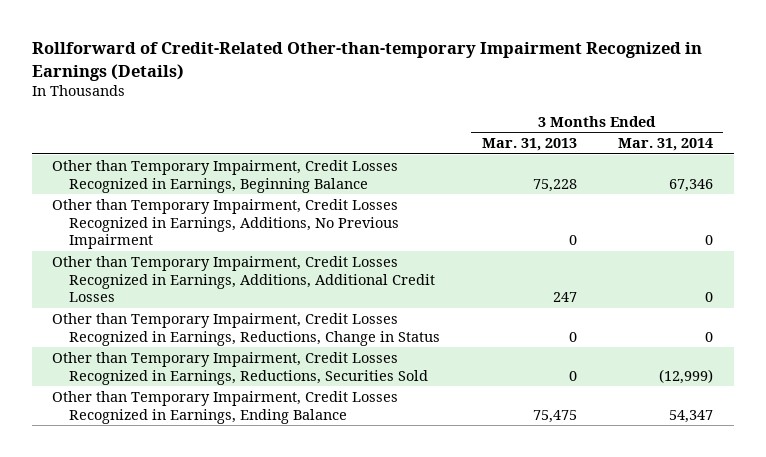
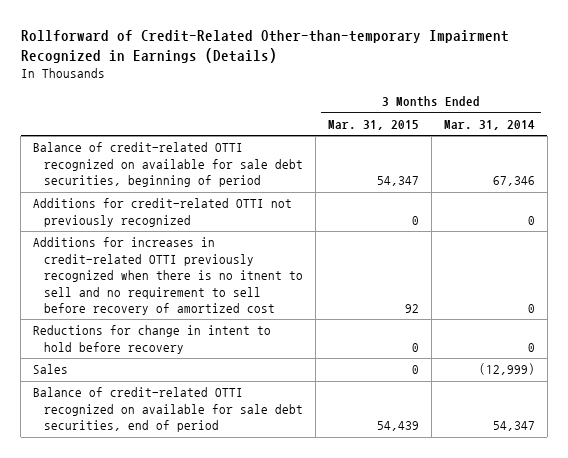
[481,138,577,152] Mar. 31, 2013 -> none
none -> [327,119,419,130] Mar. 31, 2015
[52,159,399,193] Other than Temporary Impairment, Credit Losses Recognized in Earnings, Beginning Balance -> [33,142,303,188] Balance of credit-related OTTI recognized on available for sale debt securities, beginning of period
[52,198,400,250] Other than Temporary Impairment, Credit Losses Recognized in Earnings, Additions, No Previous Impairment -> [33,198,293,227] Additions for credit-related OTTI not previously recognized
[52,255,436,303] Other than Temporary Impairment, Credit Losses Recognized in Earnings, Additions, Additional Credit Losses -> [33,237,303,316] Additions for increases in credit-related OTTI previously recognized when there is no itnent to sell and no requirement to sell before recovery of amortized cost
[52,312,441,346] Other than Temporary Impairment, Credit Losses Recognized in Earnings, Reductions, Change in Status -> [33,325,272,354] Reductions for change in intent to hold before recovery
[52,351,429,385] Other than Temporary Impairment, Credit Losses Recognized in Earnings, Reductions, Securities Sold -> [33,364,69,375] Sales
[52,390,399,424] Other than Temporary Impairment, Credit Losses Recognized in Earnings, Ending Balance -> [33,387,303,433] Balance of credit-related OTTI recognized on available for sale debt securities, end of period

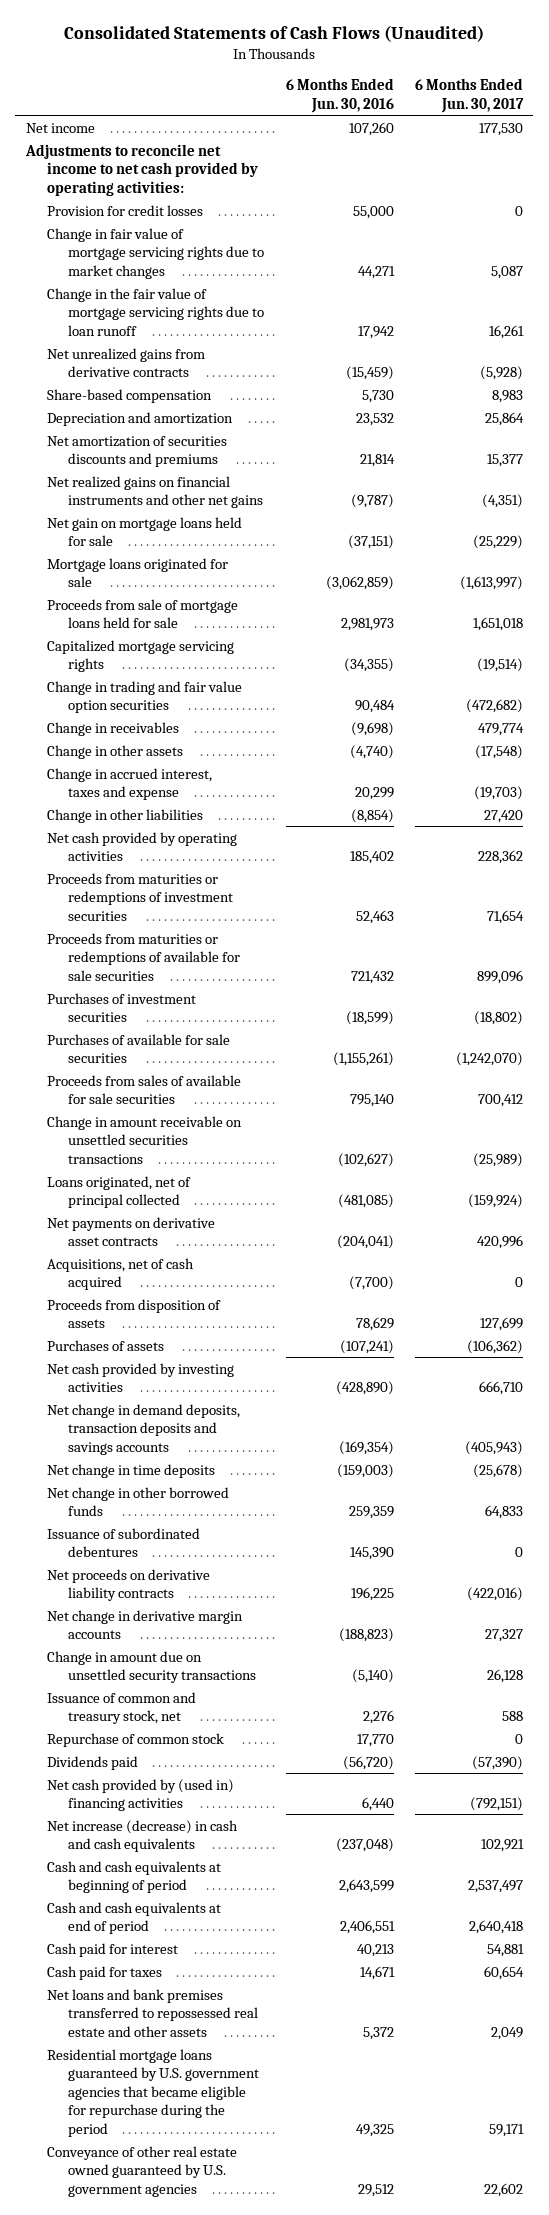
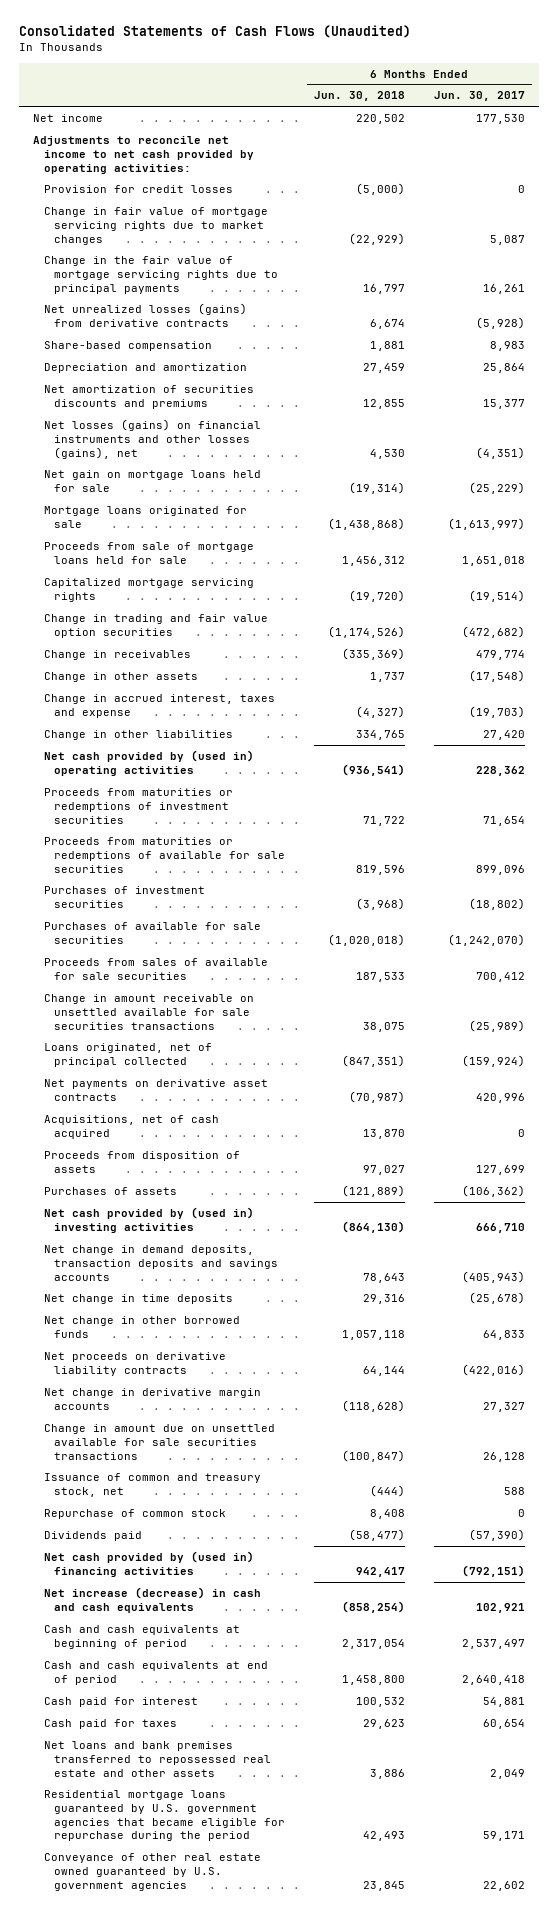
[285,78,394,113] 6 Months Ended Jun. 30, 2016 -> none
none -> [314,91,406,102] Jun. 30, 2018
[47,287,265,336] Change in the fair value of mortgage servicing rights due to loan runoff -> [43,255,279,294] Change in the fair value of mortgage servicing rights due to principal payments
[47,347,206,378] Net unrealized gains from derivative contracts -> [43,302,247,327] Net unrealized losses (gains) from derivative contracts
[47,475,264,509] Net realized gains on financial instruments and other net gains -> [43,418,261,459] Net losses (gains) on financial instruments and other losses (gains), net
[47,831,238,862] Net cash provided by operating activities -> [43,749,254,776] Net cash provided by (used in) operating activities
[47,1115,243,1164] Change in amount receivable on unsettled securities transactions -> [43,993,254,1030] Change in amount receivable on unsettled available for sale securities transactions
[47,1362,235,1393] Net cash provided by investing activities -> [43,1206,254,1233] Net cash provided by (used in) investing activities
[47,1527,201,1558] Issuance of subordinated debentures -> none
[47,1650,257,1684] Change in amount due on unsettled security transactions -> [43,1423,275,1460] Change in amount due on unsettled available for sale securities transactions

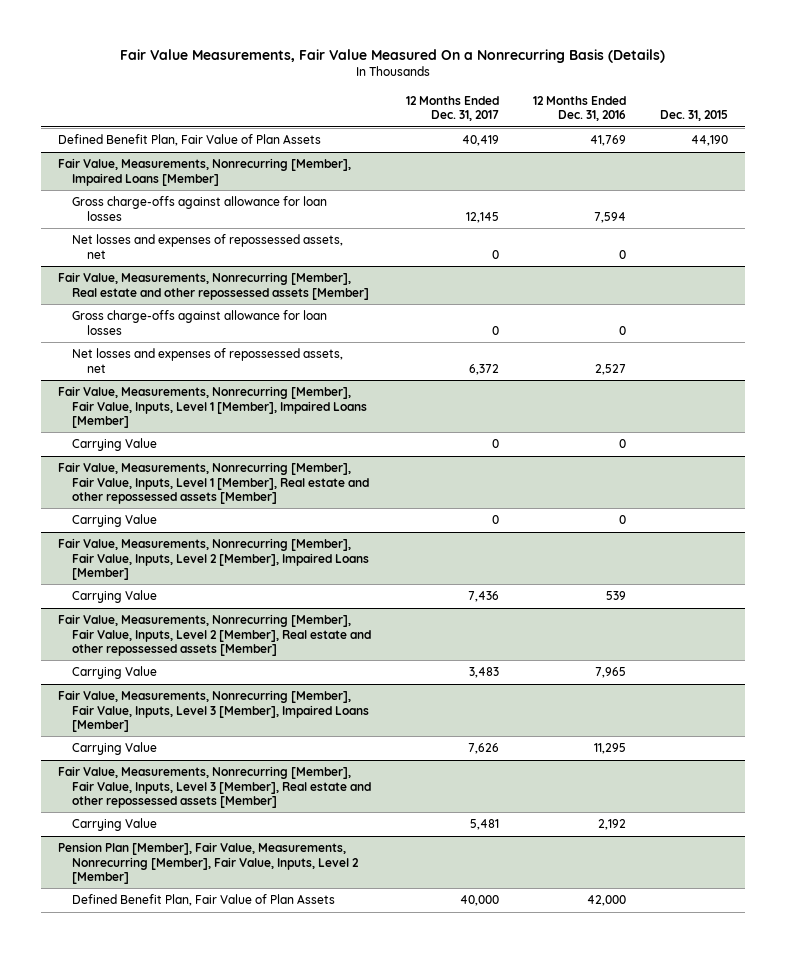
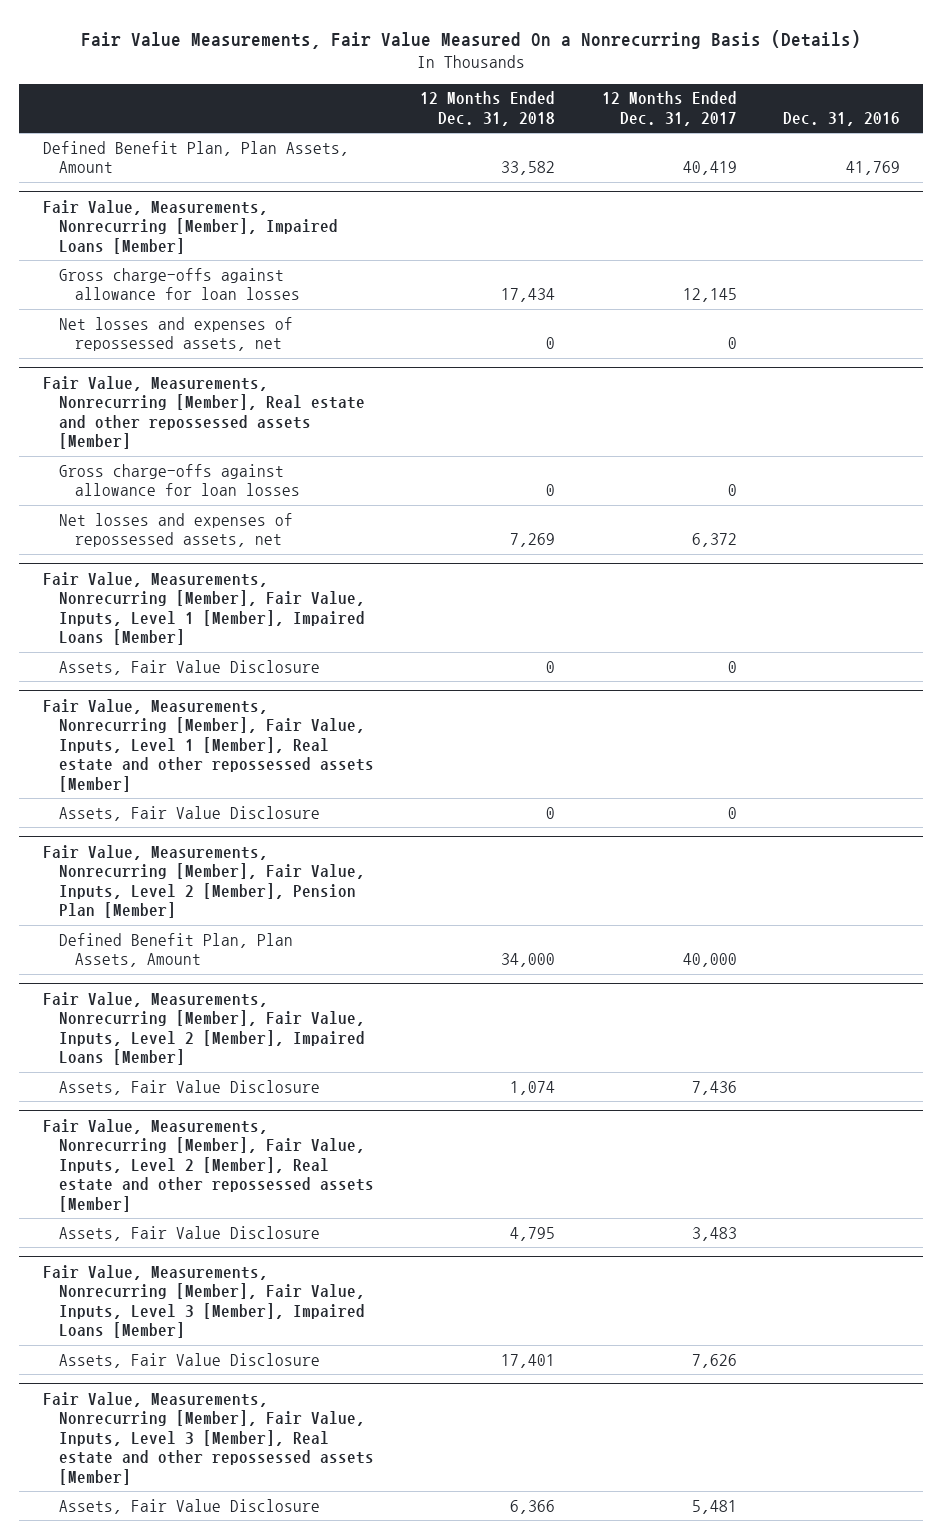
[532,95,626,122] 12 Months Ended Dec. 31, 2016 -> none
[659,110,728,122] Dec. 31, 2015 -> none
none -> [420,91,556,127] 12 Months Ended Dec. 31, 2018
none -> [782,112,900,127] Dec. 31, 2016
[57,134,321,147] Defined Benefit Plan, Fair Value of Plan Assets -> [42,140,349,174] Defined Benefit Plan, Plan Assets, Amount
[72,438,158,452] Carrying Value -> none
none -> [58,659,320,675] Assets, Fair Value Disclosure
[72,514,158,528] Carrying Value -> none
none -> [58,805,320,821] Assets, Fair Value Disclosure
none -> [42,844,365,919] Fair Value, Measurements, Nonrecurring [Member], Fair Value, Inputs, Level 2 [Member], Pension Plan [Member]
none -> [58,932,293,968] Defined Benefit Plan, Plan Assets, Amount
[72,590,158,604] Carrying Value -> [58,1079,320,1095] Assets, Fair Value Disclosure
[72,666,158,680] Carrying Value -> [58,1225,320,1241] Assets, Fair Value Disclosure
[72,742,158,756] Carrying Value -> [58,1352,320,1368] Assets, Fair Value Disclosure
[57,842,360,884] Pension Plan [Member], Fair Value, Measurements, Nonrecurring [Member], Fair Value, Inputs, Level 2 [Member] -> none
[72,894,336,907] Defined Benefit Plan, Fair Value of Plan Assets -> none
[72,818,158,832] Carrying Value -> [58,1498,320,1514] Assets, Fair Value Disclosure

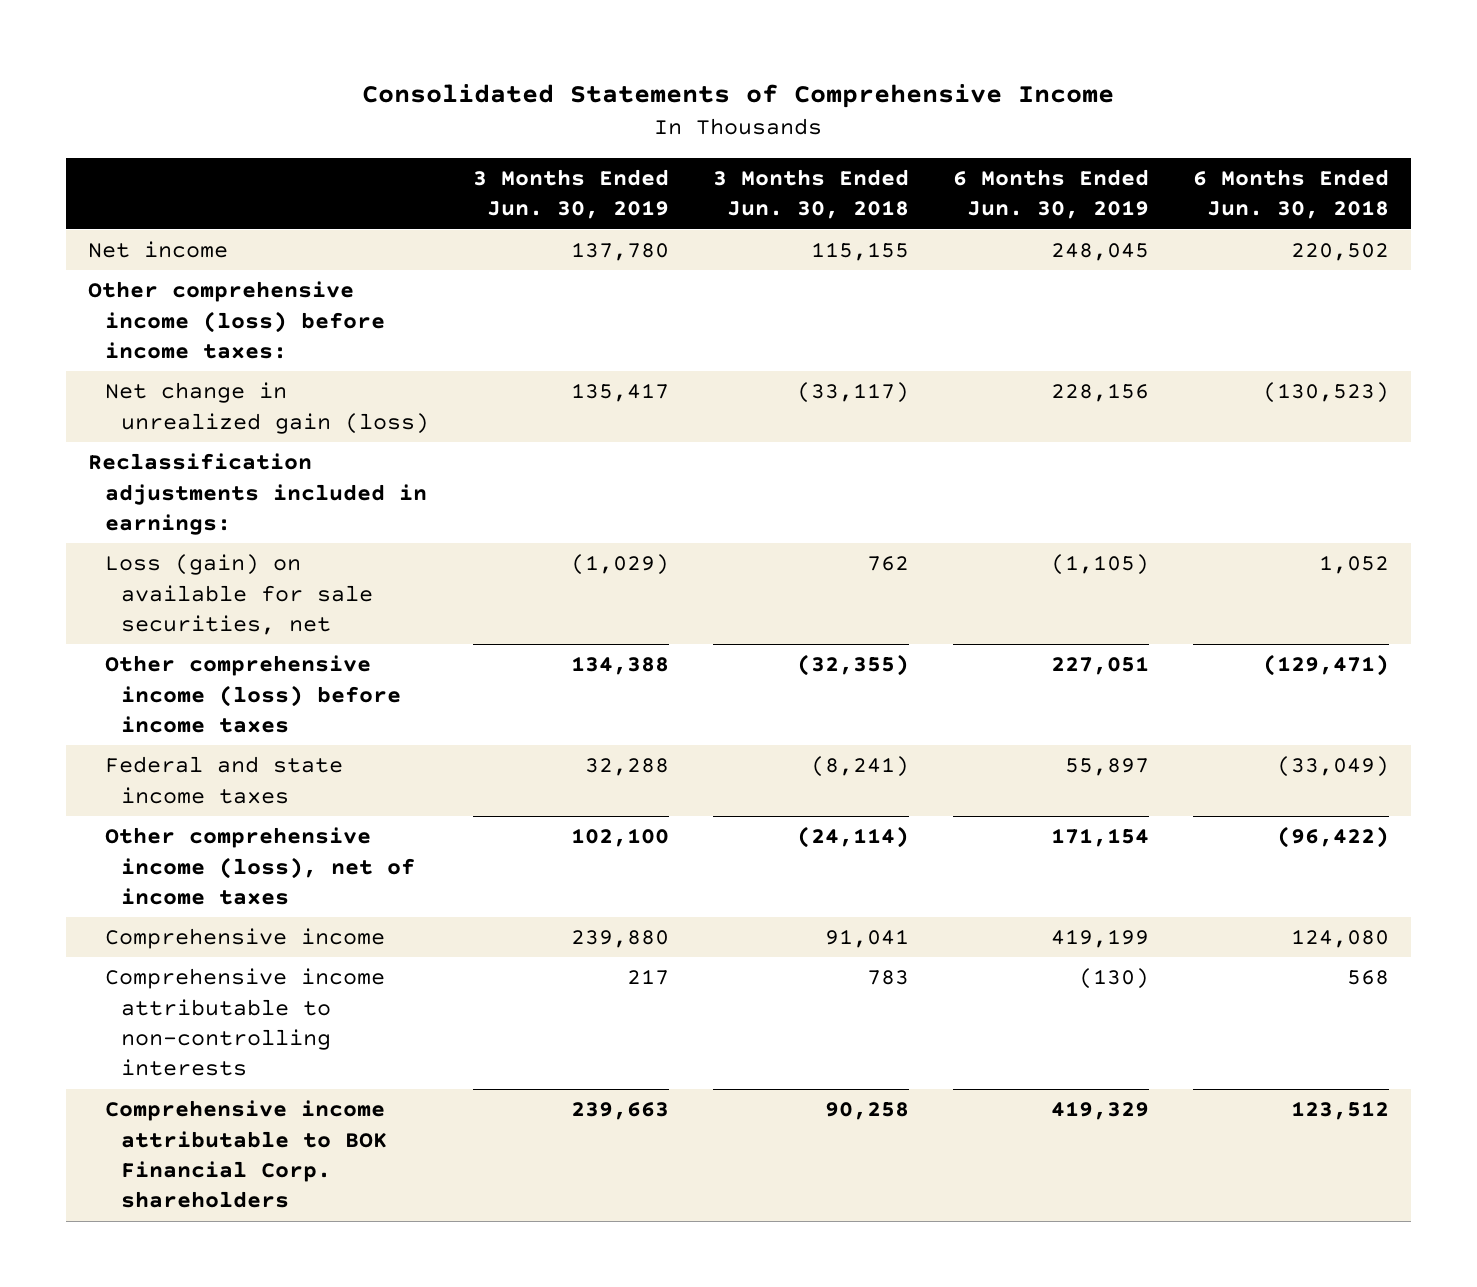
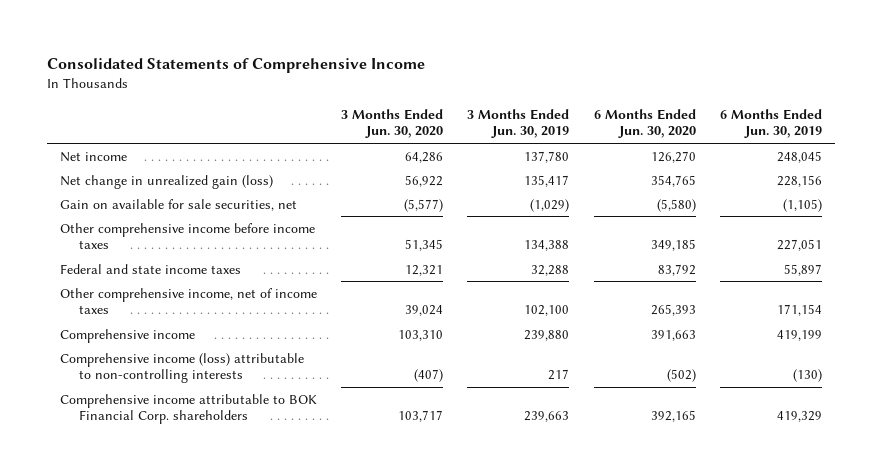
[713,168,910,220] 3 Months Ended Jun. 30, 2018 -> none
[1192,168,1389,220] 6 Months Ended Jun. 30, 2018 -> none
none -> [341,109,444,139] 3 Months Ended Jun. 30, 2020
none -> [593,109,696,139] 6 Months Ended Jun. 30, 2020
[87,281,385,359] Other comprehensive income (loss) before income taxes: -> none
[87,453,427,535] Reclassification adjustments included in earnings: -> none
[104,554,374,635] Loss (gain) on available for sale securities, net -> [59,198,297,211] Gain on available for sale securities, net
[104,655,402,733] Other comprehensive income (loss) before income taxes -> [59,222,315,250] Other comprehensive income before income taxes
[104,827,416,905] Other comprehensive income (loss), net of income taxes -> [59,287,317,315] Other comprehensive income, net of income taxes
[104,968,385,1077] Comprehensive income attributable to non-controlling interests -> [59,352,304,384] Comprehensive income (loss) attributable to non-controlling interests

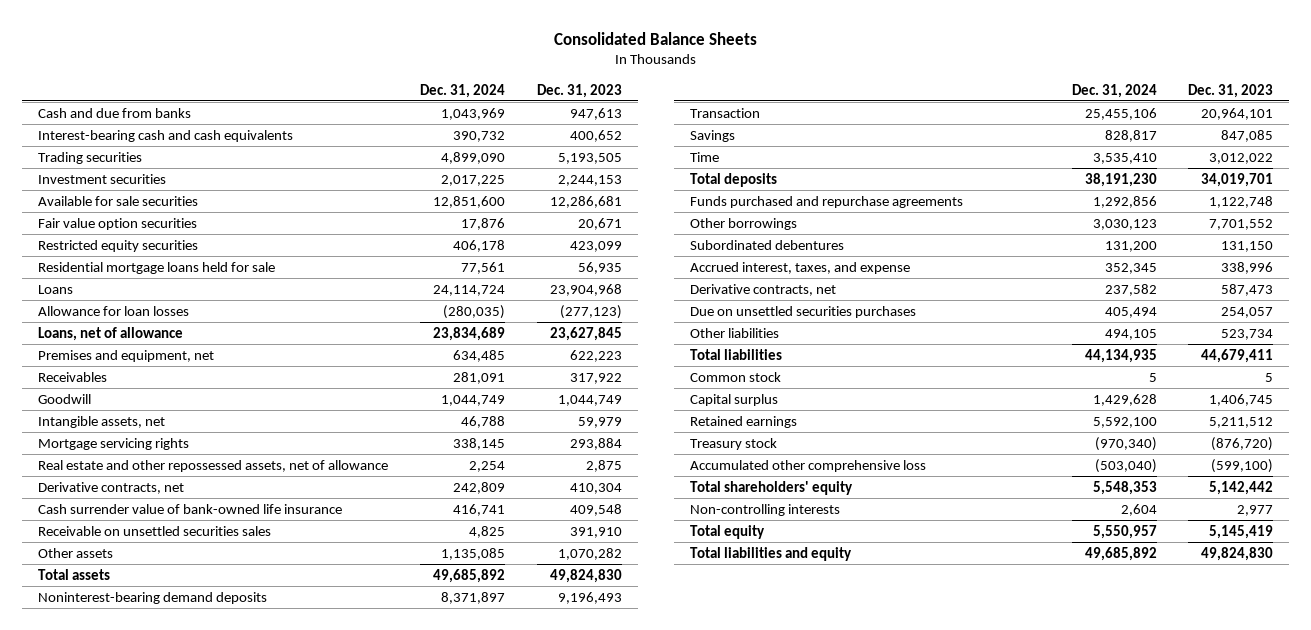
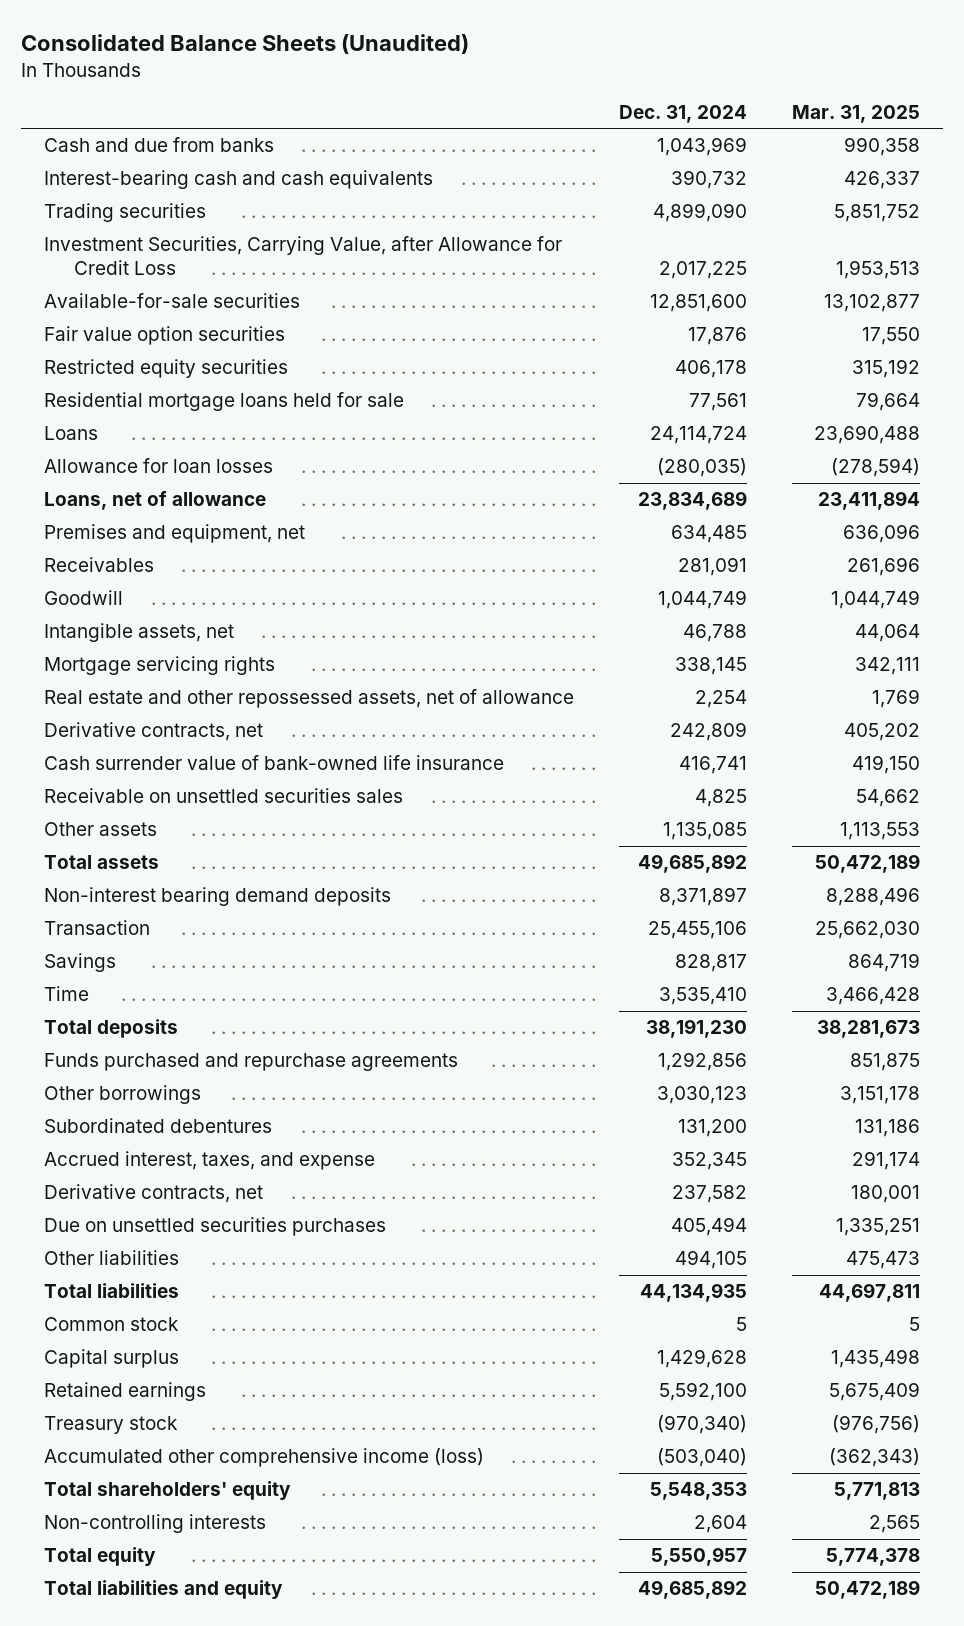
[553,31,757,45] Consolidated Balance Sheets -> [20,33,469,54] Consolidated Balance Sheets (Unaudited)
[536,83,622,98] Dec. 31, 2023 -> none
none -> [792,105,921,124] Mar. 31, 2025
[38,173,167,184] Investment securities -> [43,236,562,276] Investment Securities, Carrying Value, after Allowance for Credit Loss
[38,195,199,206] Available for sale securities -> [43,293,300,309] Available-for-sale securities
[38,591,268,604] Noninterest-bearing demand deposits -> [43,887,391,907] Non-interest bearing demand deposits
[689,459,926,472] Accumulated other comprehensive loss -> [43,1448,484,1468] Accumulated other comprehensive income (loss)

